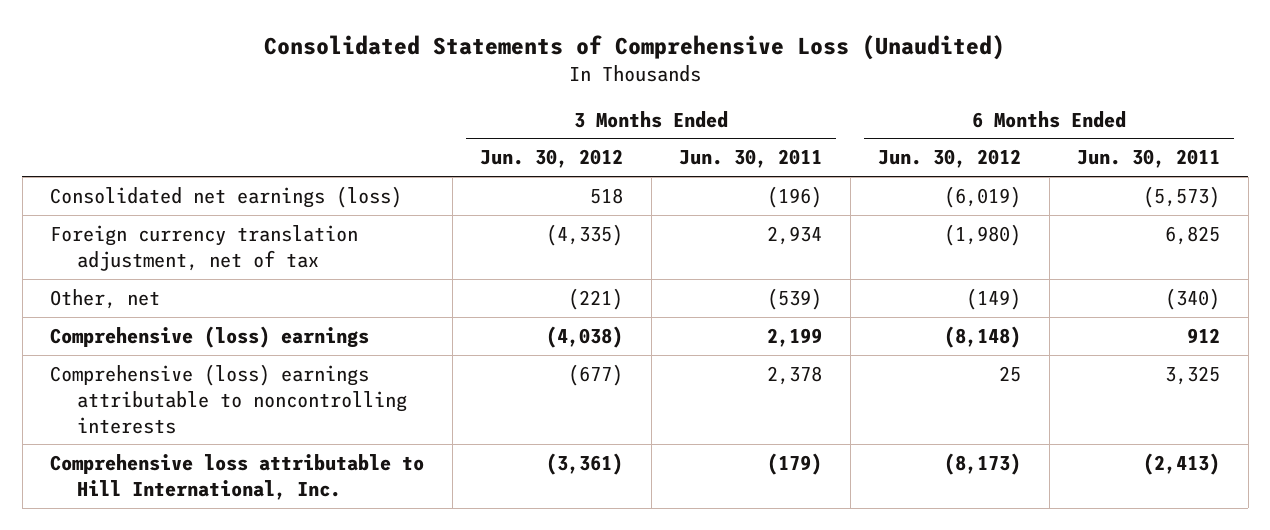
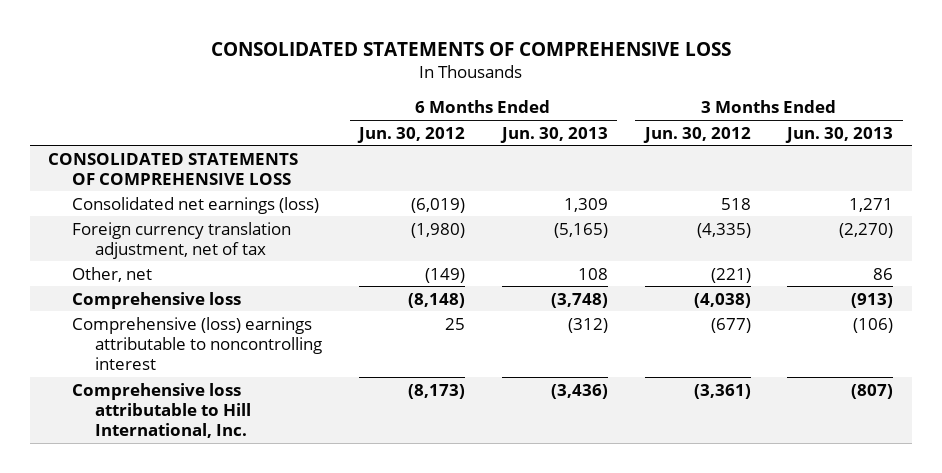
[264,34,1006,60] Consolidated Statements of Comprehensive Loss (Unaudited) -> [210,41,731,56] CONSOLIDATED STATEMENTS OF COMPREHENSIVE LOSS
[679,149,823,169] Jun. 30, 2011 -> none
[1077,149,1221,169] Jun. 30, 2011 -> none
none -> [499,126,608,143] Jun. 30, 2013
none -> [785,126,894,143] Jun. 30, 2013
none -> [48,152,299,185] CONSOLIDATED STATEMENTS OF COMPREHENSIVE LOSS
[50,325,370,348] Comprehensive (loss) earnings -> [71,291,241,309] Comprehensive loss
[50,363,408,434] Comprehensive (loss) earnings attributable to noncontrolling interests -> [71,316,323,370] Comprehensive (loss) earnings attributable to noncontrolling interest

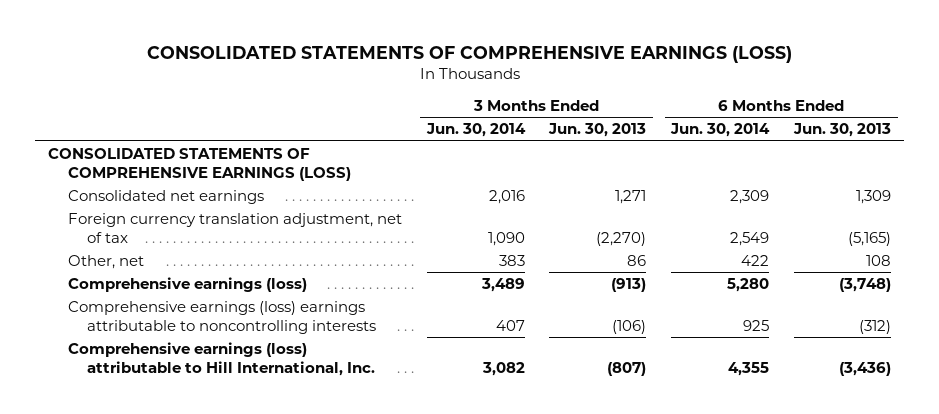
[210,41,731,56] CONSOLIDATED STATEMENTS OF COMPREHENSIVE LOSS -> [146,45,792,63] CONSOLIDATED STATEMENTS OF COMPREHENSIVE EARNINGS (LOSS)
[357,126,466,143] Jun. 30, 2012 -> none
[642,126,751,143] Jun. 30, 2012 -> none
none -> [425,123,526,138] Jun. 30, 2014
none -> [670,123,771,138] Jun. 30, 2014
[48,152,299,185] CONSOLIDATED STATEMENTS OF COMPREHENSIVE LOSS -> [47,147,351,181] CONSOLIDATED STATEMENTS OF COMPREHENSIVE EARNINGS (LOSS)
[71,196,319,214] Consolidated net earnings (loss) -> [67,189,264,204] Consolidated net earnings
[71,291,241,309] Comprehensive loss -> [67,276,307,292] Comprehensive earnings (loss)
[71,316,323,370] Comprehensive (loss) earnings attributable to noncontrolling interest -> [67,300,377,334] Comprehensive earnings (loss) earnings attributable to noncontrolling interests
[71,382,252,438] Comprehensive loss attributable to Hill International, Inc. -> [67,341,376,376] Comprehensive earnings (loss) attributable to Hill International, Inc.

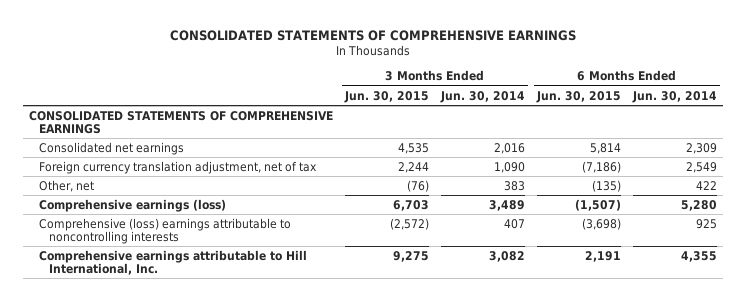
[146,45,792,63] CONSOLIDATED STATEMENTS OF COMPREHENSIVE EARNINGS (LOSS) -> [169,30,576,42] CONSOLIDATED STATEMENTS OF COMPREHENSIVE EARNINGS
[548,123,647,138] Jun. 30, 2013 -> none
[793,123,892,138] Jun. 30, 2013 -> none
none -> [343,90,429,103] Jun. 30, 2015
none -> [535,90,621,103] Jun. 30, 2015
[47,147,351,181] CONSOLIDATED STATEMENTS OF COMPREHENSIVE EARNINGS (LOSS) -> [28,110,333,134] CONSOLIDATED STATEMENTS OF COMPREHENSIVE EARNINGS
[67,300,377,334] Comprehensive earnings (loss) earnings attributable to noncontrolling interests -> [38,217,291,244] Comprehensive (loss) earnings attributable to noncontrolling interests
[67,341,376,376] Comprehensive earnings (loss) attributable to Hill International, Inc. -> [38,249,307,275] Comprehensive earnings attributable to Hill International, Inc.

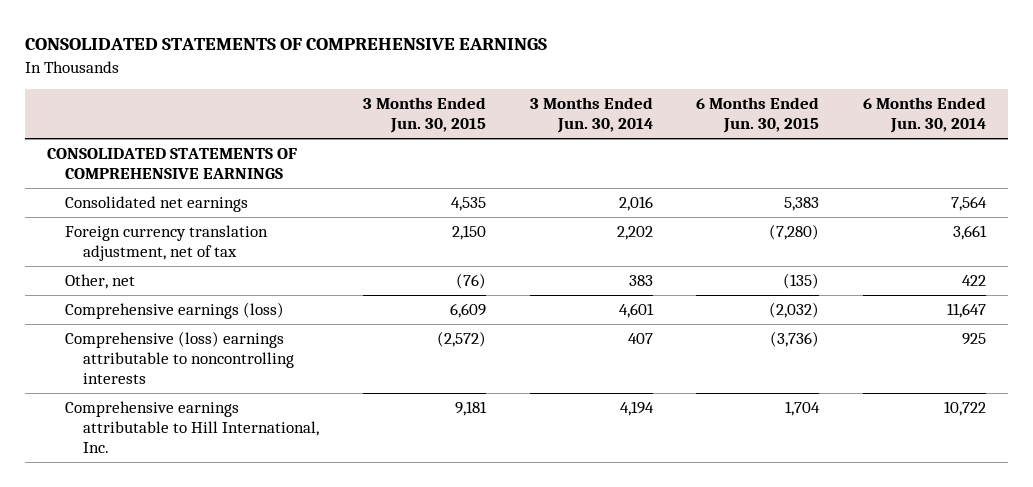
[589,142,621,154] 5,814 -> [784,197,820,212] 5,383
[685,142,717,154] 2,309 -> [951,196,988,212] 7,564
[397,161,429,173] 2,244 -> [451,225,486,241] 2,150
[493,161,525,173] 1,090 -> [616,226,653,241] 2,202
[581,160,621,173] (7,186) -> [769,224,820,241] (7,280)
[685,161,717,173] 2,549 -> [953,225,988,241] 3,661
[392,199,429,211] 6,703 -> [449,303,486,319] 6,609
[488,199,525,211] 3,489 -> [618,303,654,319] 4,601
[574,198,621,211] (1,507) -> [769,302,820,319] (2,032)
[680,199,717,211] 5,280 -> [947,303,987,319] 11,647
[581,217,621,230] (3,698) -> [770,331,820,348] (3,736)
[392,250,429,262] 9,275 -> [454,401,487,417] 9,181
[488,250,525,262] 3,082 -> [619,401,654,417] 4,194
[584,250,621,262] 2,191 -> [785,401,821,417] 1,704
[680,250,717,262] 4,355 -> [944,401,987,417] 10,722

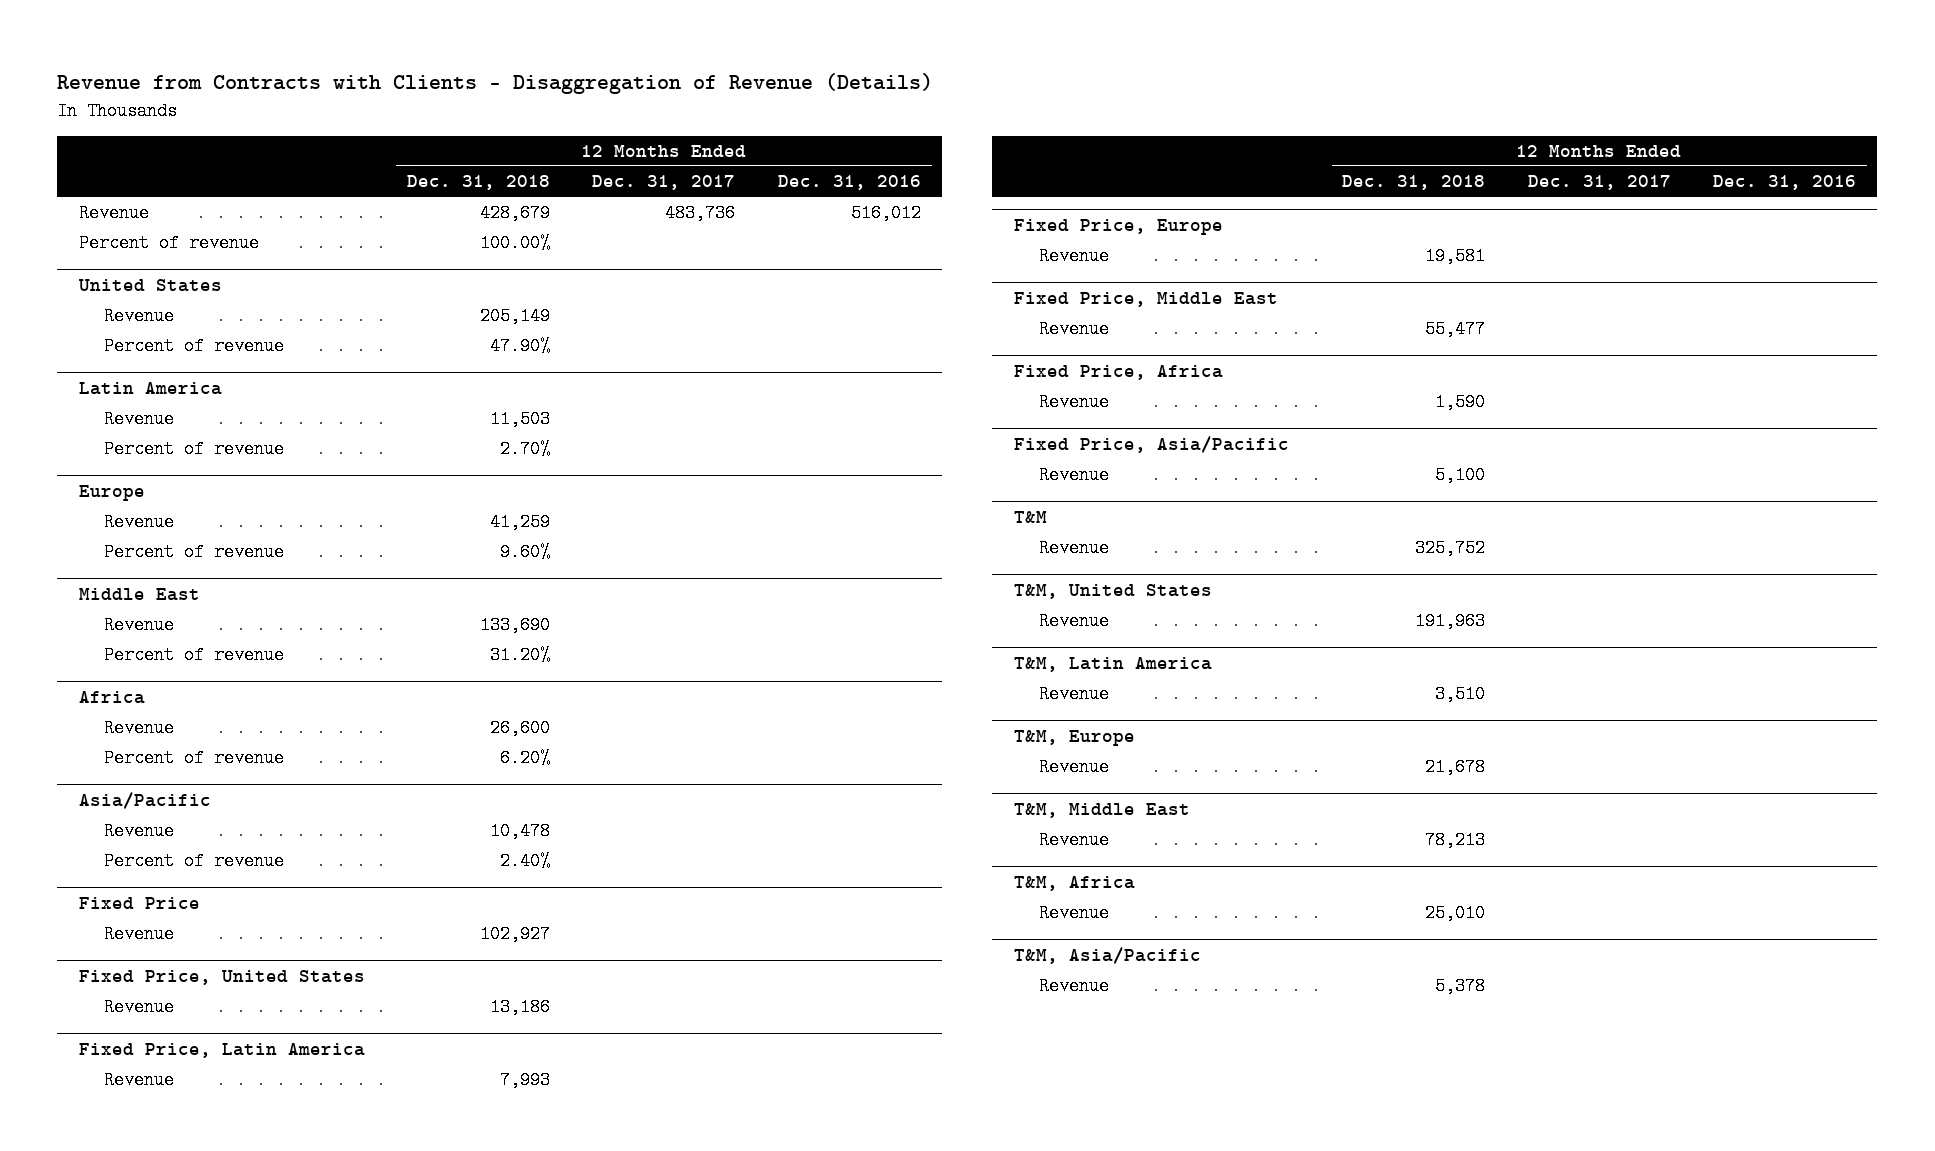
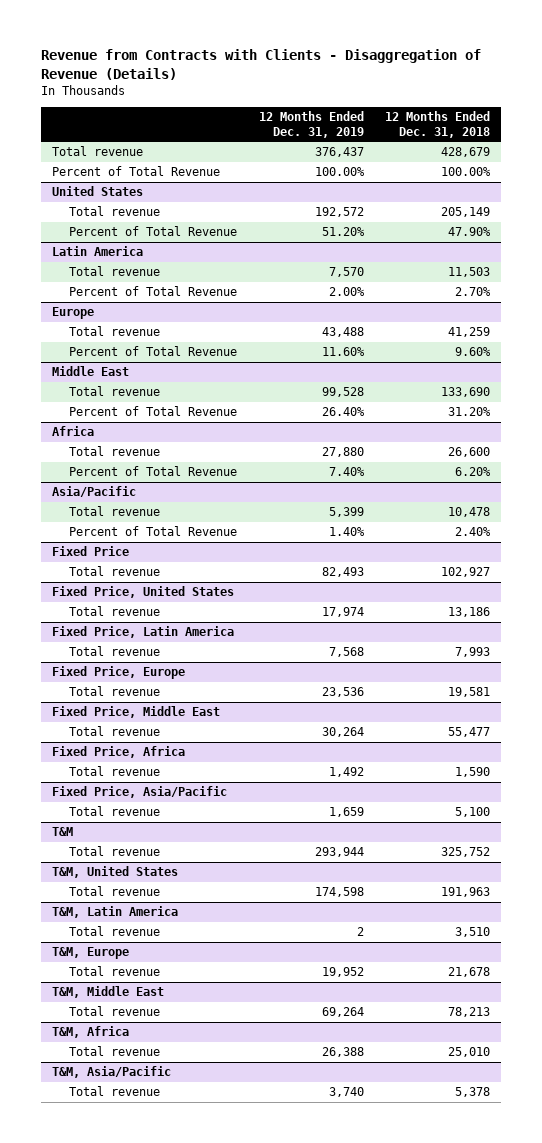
[592,175,736,191] Dec. 31, 2017 -> none
[777,175,921,191] Dec. 31, 2016 -> none
none -> [258,111,364,138] 12 Months Ended Dec. 31, 2019
[78,204,149,223] Revenue -> [51,146,143,157] Total revenue
[78,234,259,253] Percent of revenue -> [51,166,220,177] Percent of Total Revenue
[103,307,174,326] Revenue -> [68,206,160,217] Total revenue
[103,337,284,356] Percent of revenue -> [68,226,237,237] Percent of Total Revenue
[103,410,174,429] Revenue -> [68,266,160,277] Total revenue
[103,440,284,459] Percent of revenue -> [68,286,237,297] Percent of Total Revenue
[103,513,174,532] Revenue -> [68,326,160,337] Total revenue
[103,543,284,562] Percent of revenue -> [68,346,237,357] Percent of Total Revenue
[103,616,174,635] Revenue -> [68,386,160,397] Total revenue
[103,646,284,665] Percent of revenue -> [68,406,237,417] Percent of Total Revenue
[103,719,174,738] Revenue -> [68,446,160,457] Total revenue
[103,749,284,768] Percent of revenue -> [68,466,237,477] Percent of Total Revenue
[103,822,174,841] Revenue -> [68,506,160,517] Total revenue
[103,852,284,871] Percent of revenue -> [68,526,237,537] Percent of Total Revenue
[103,925,174,944] Revenue -> [68,566,160,577] Total revenue
[103,998,174,1017] Revenue -> [68,606,160,617] Total revenue
[103,1071,174,1090] Revenue -> [68,646,160,657] Total revenue
[1038,247,1109,266] Revenue -> [68,686,160,697] Total revenue
[1038,320,1109,339] Revenue -> [68,726,160,737] Total revenue
[1038,393,1109,412] Revenue -> [68,766,160,777] Total revenue
[1038,466,1109,485] Revenue -> [68,806,160,817] Total revenue
[1038,539,1109,558] Revenue -> [68,846,160,857] Total revenue
[1038,612,1109,631] Revenue -> [68,886,160,897] Total revenue
[1038,685,1109,704] Revenue -> [68,926,160,937] Total revenue
[1038,758,1109,777] Revenue -> [68,966,160,977] Total revenue
[1038,831,1109,850] Revenue -> [68,1006,160,1017] Total revenue
[1038,904,1109,923] Revenue -> [68,1046,160,1057] Total revenue
[1038,977,1109,996] Revenue -> [68,1086,160,1097] Total revenue

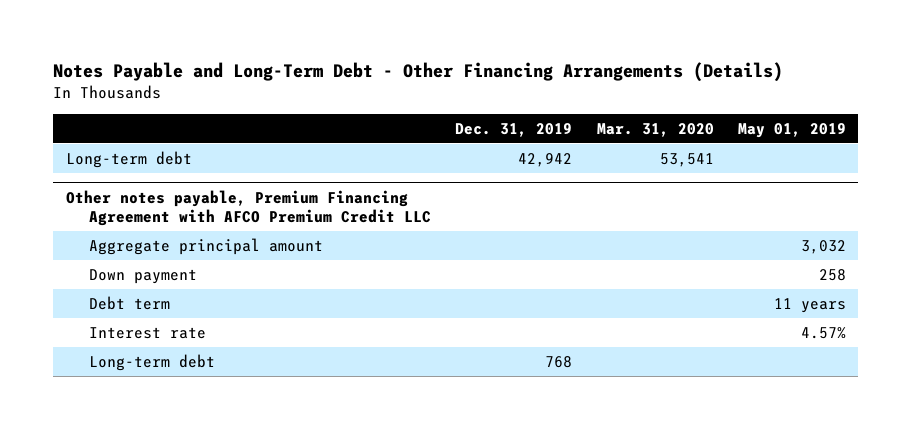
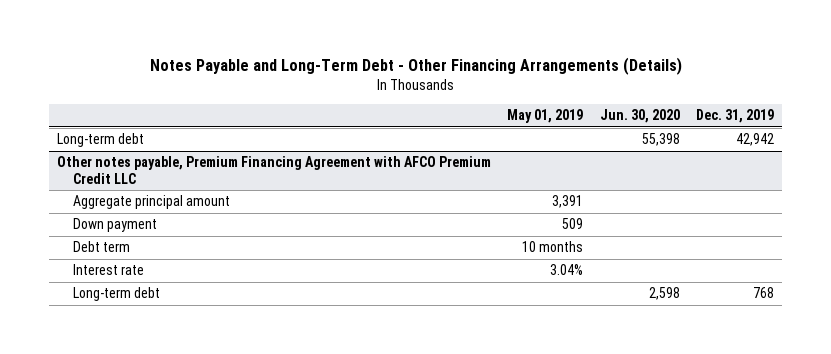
[596,122,714,137] Mar. 31, 2020 -> none
none -> [599,109,680,124] Jun. 30, 2020
[801,240,847,255] 3,032 -> [552,195,584,209] 3,391
[819,269,847,282] 258 -> [562,218,584,230] 509
[774,298,847,314] 11 years -> [522,241,584,253] 10 months
[801,327,847,340] 4.57% -> [550,264,584,276] 3.04%

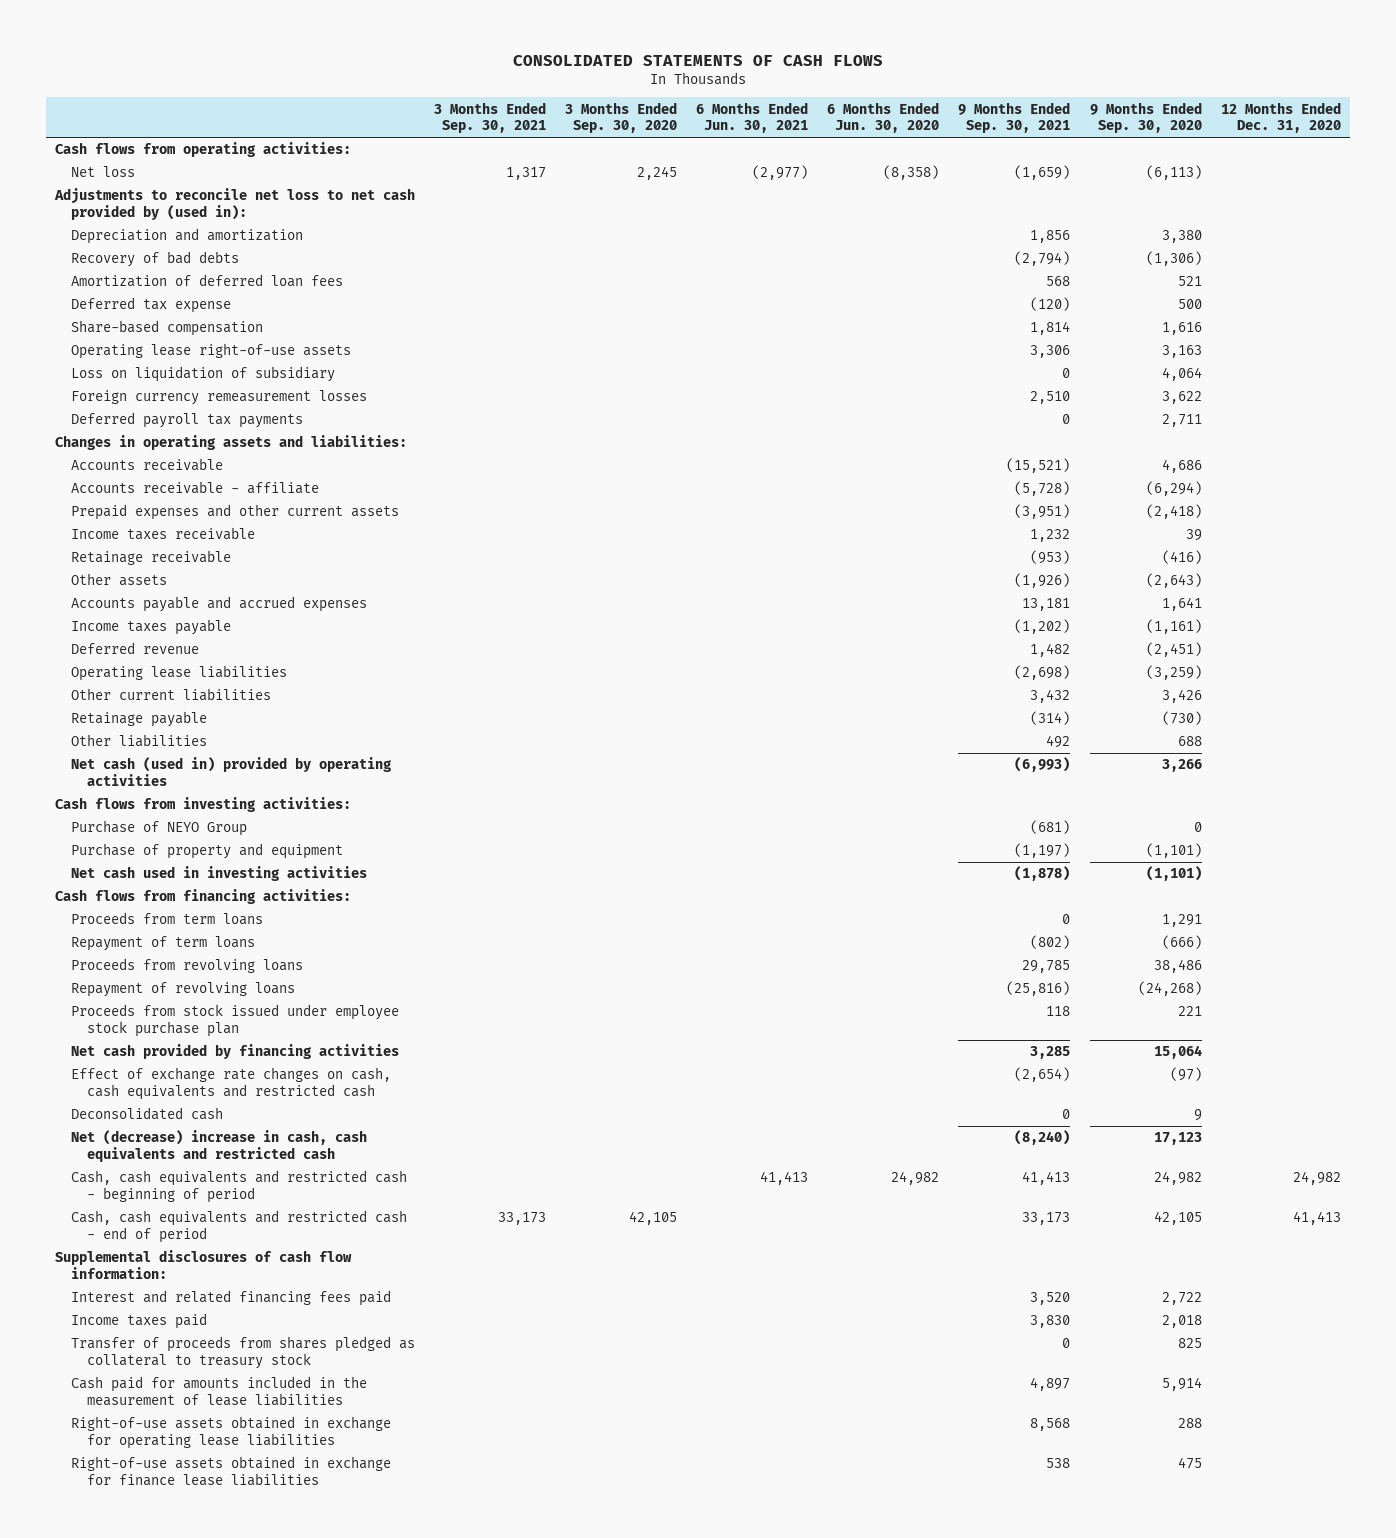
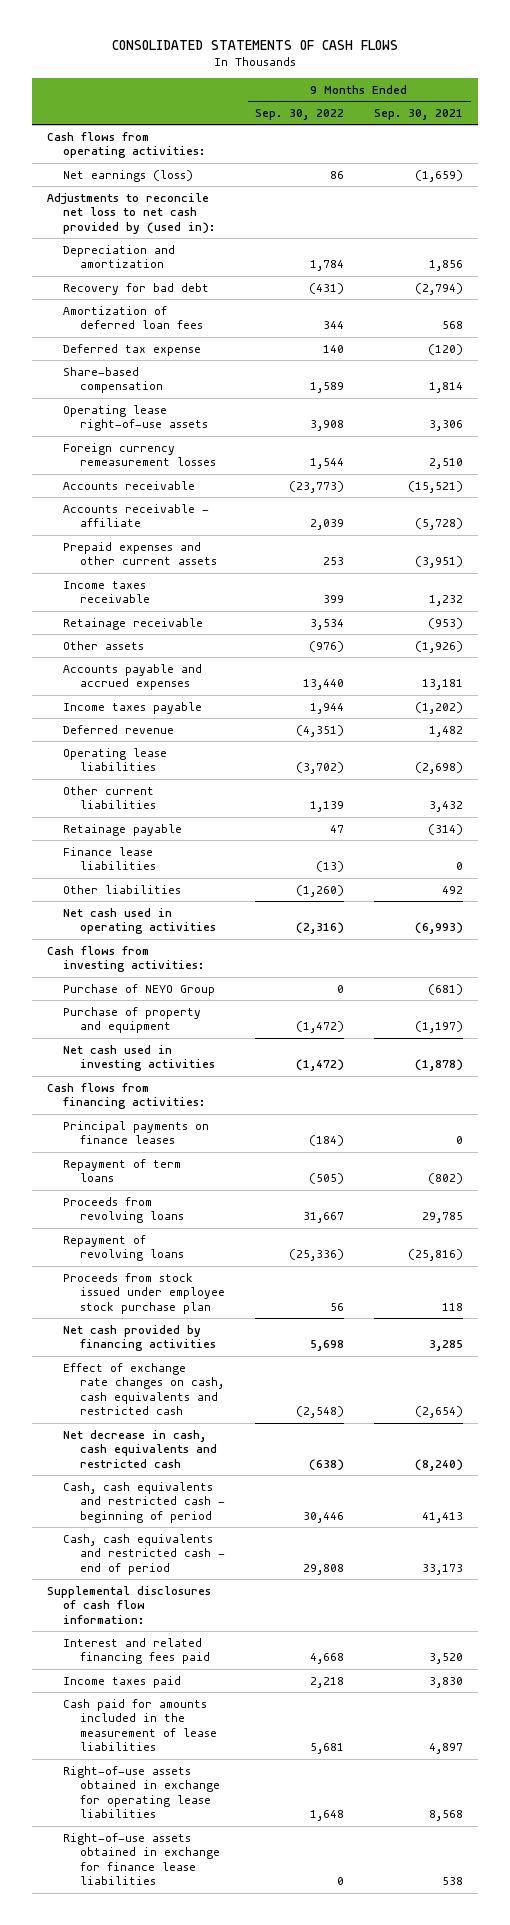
[434,101,547,134] 3 Months Ended Sep. 30, 2021 -> none
[565,101,678,134] 3 Months Ended Sep. 30, 2020 -> none
[696,101,809,134] 6 Months Ended Jun. 30, 2021 -> none
[827,101,940,134] 6 Months Ended Jun. 30, 2020 -> none
[1089,101,1202,134] 9 Months Ended Sep. 30, 2020 -> none
[1220,101,1341,134] 12 Months Ended Dec. 31, 2020 -> none
none -> [255,108,345,120] Sep. 30, 2022
[71,166,136,178] Net loss -> [63,169,194,182] Net earnings (loss)
[71,251,240,268] Recovery of bad debts -> [63,282,210,295] Recovery for bad debt
[71,366,336,383] Loss on liquidation of subsidiary -> none
[71,412,304,429] Deferred payroll tax payments -> none
[55,435,408,451] Changes in operating assets and liabilities: -> none
none -> [63,846,157,871] Finance lease liabilities
[71,757,393,786] Net cash (used in) provided by operating activities -> [63,907,217,935] Net cash used in operating activities
[71,912,264,926] Proceeds from term loans -> none
none -> [63,1120,210,1145] Principal payments on finance leases
[71,1107,224,1121] Deconsolidated cash -> none
[71,1130,368,1162] Net (decrease) increase in cash, cash equivalents and restricted cash -> [63,1429,218,1468] Net decrease in cash, cash equivalents and restricted cash
[71,1336,416,1369] Transfer of proceeds from shares pledged as collateral to treasury stock -> none

